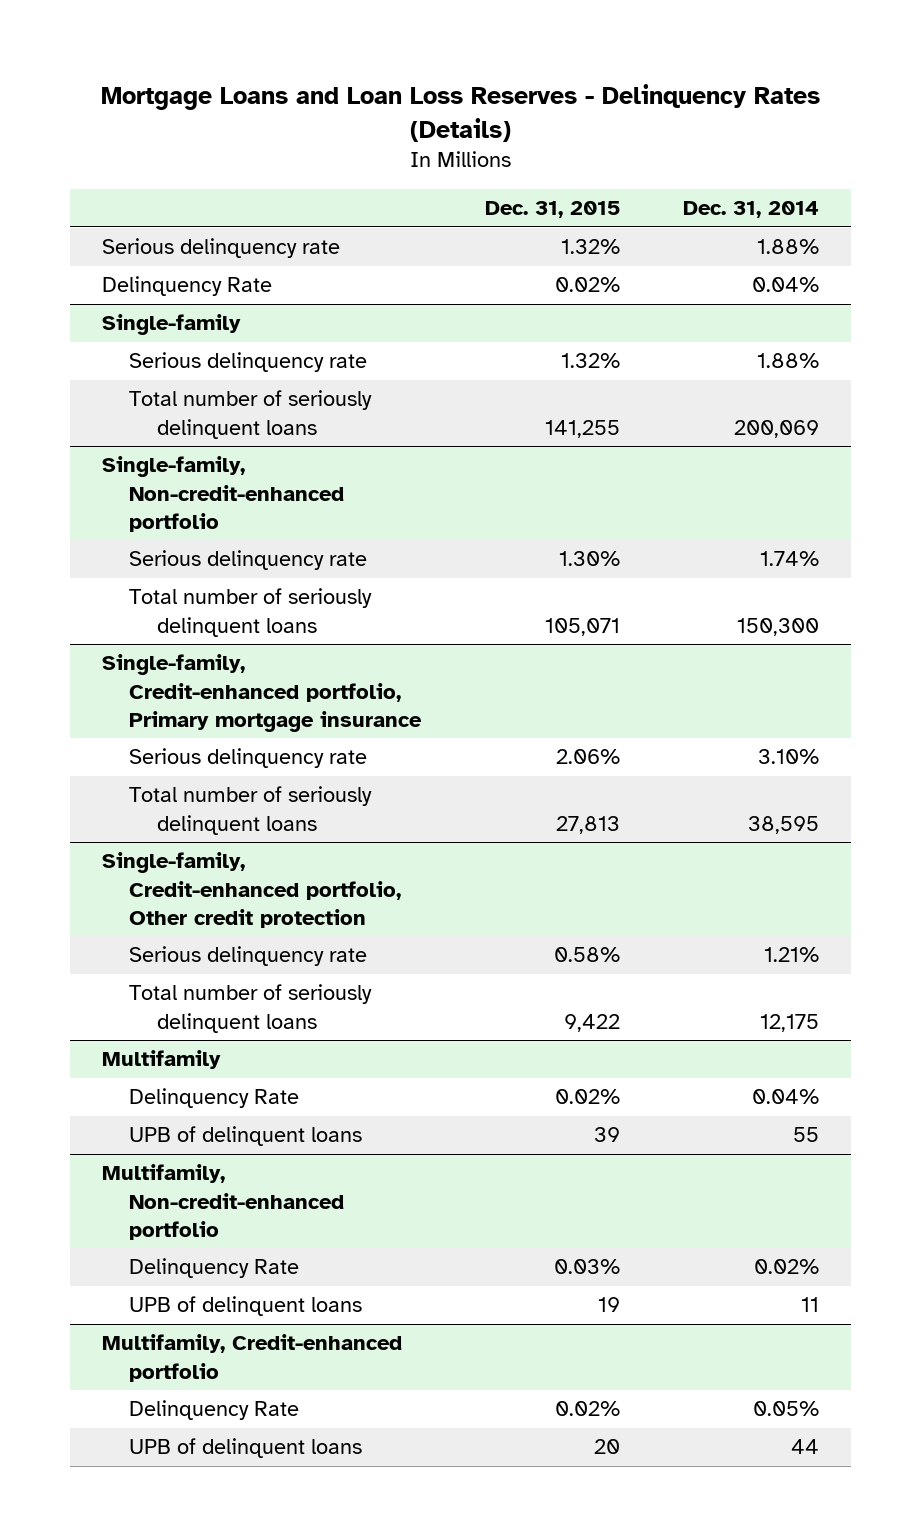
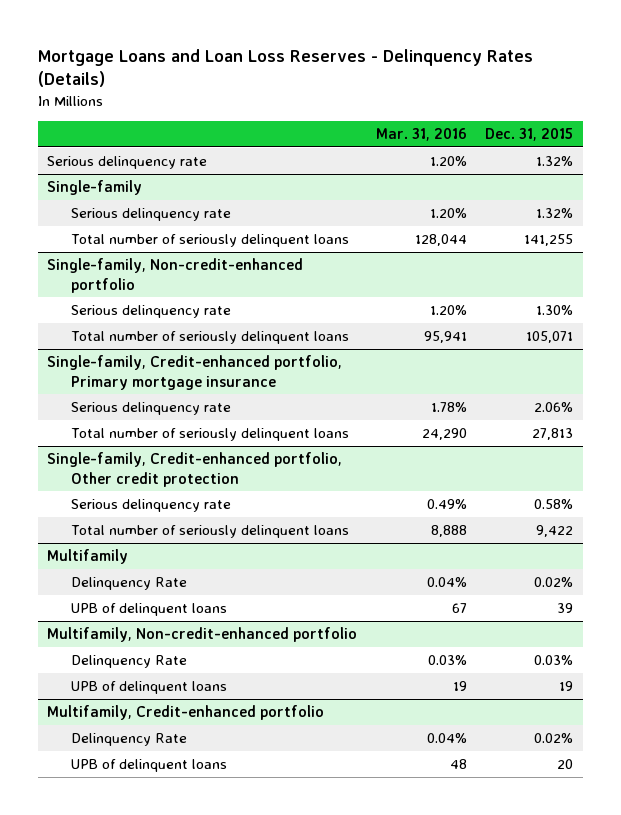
[683,201,820,219] Dec. 31, 2014 -> none
none -> [375,127,467,141] Mar. 31, 2016
[101,276,272,297] Delinquency Rate -> none

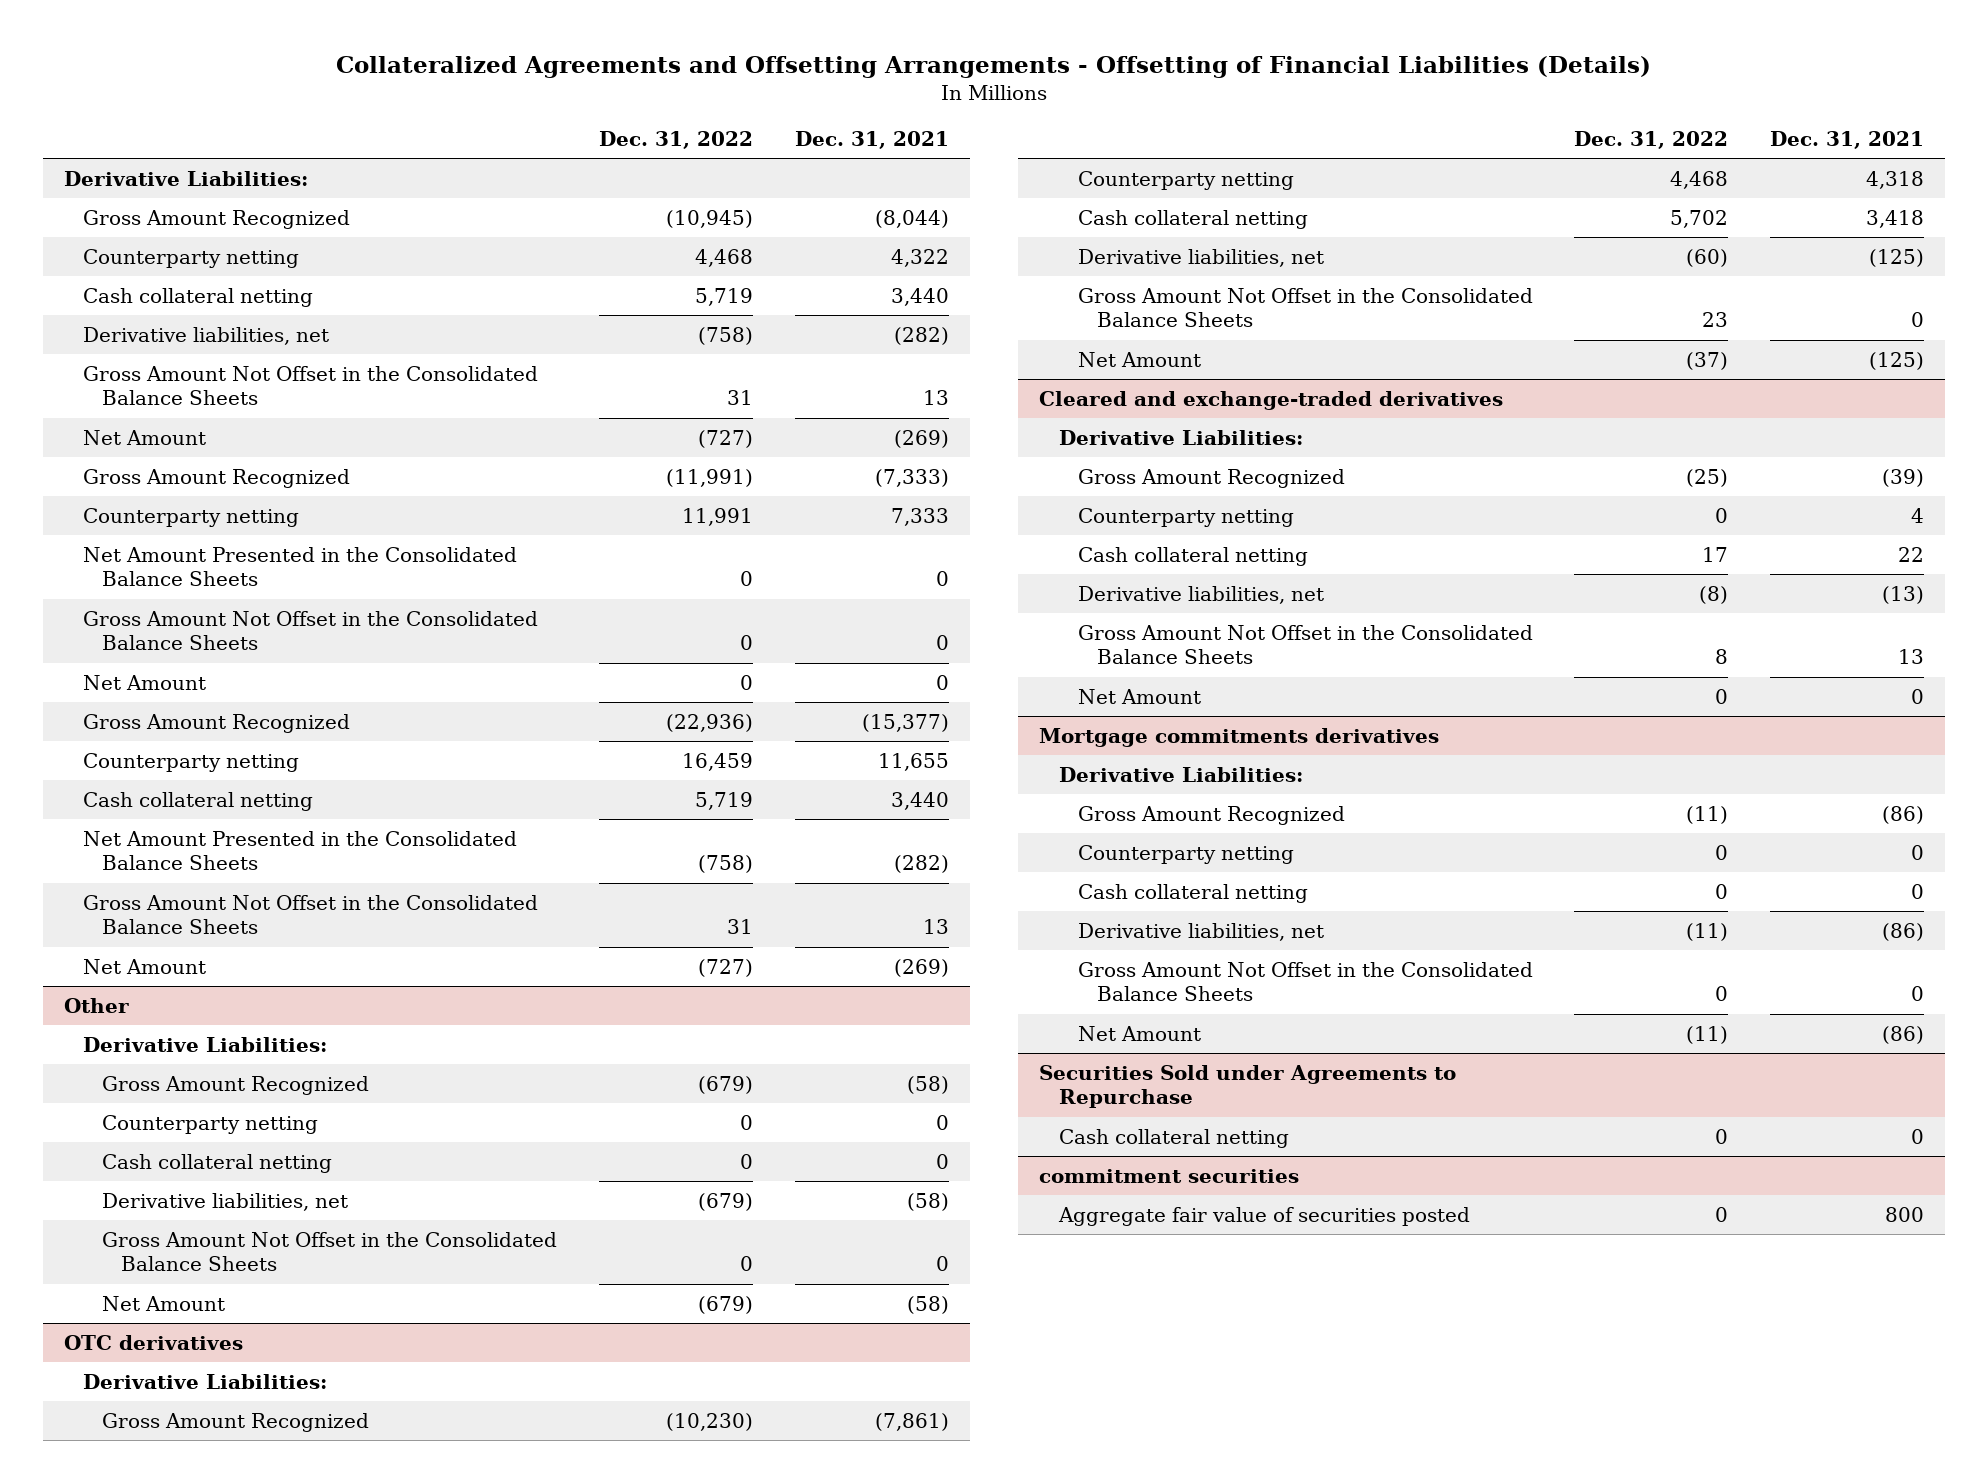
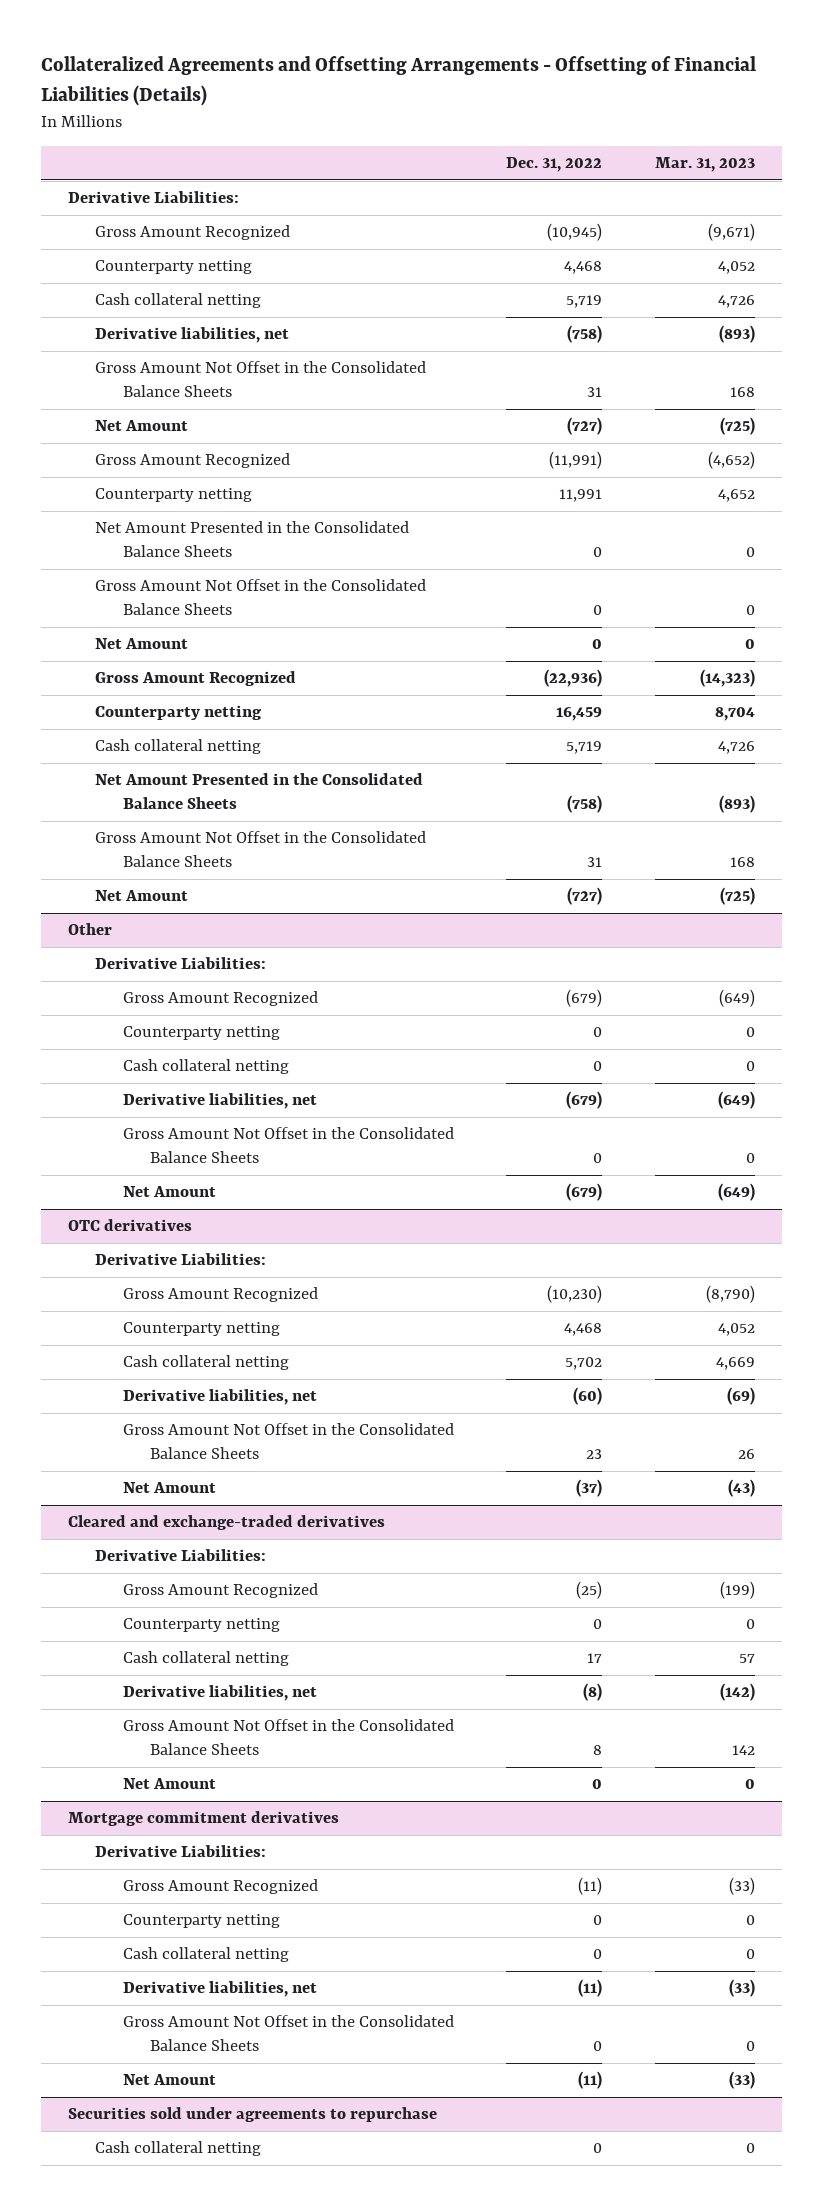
[794,130,949,149] Dec. 31, 2021 -> none
none -> [655,157,756,173] Mar. 31, 2023
[1039,727,1440,747] Mortgage commitments derivatives -> [67,1811,339,1827] Mortgage commitment derivatives
[1039,1064,1457,1109] Securities Sold under Agreements to Repurchase -> [67,2107,437,2123] Securities sold under agreements to repurchase
[1039,1168,1300,1183] commitment securities -> none
[1057,1206,1470,1226] Aggregate fair value of securities posted -> none

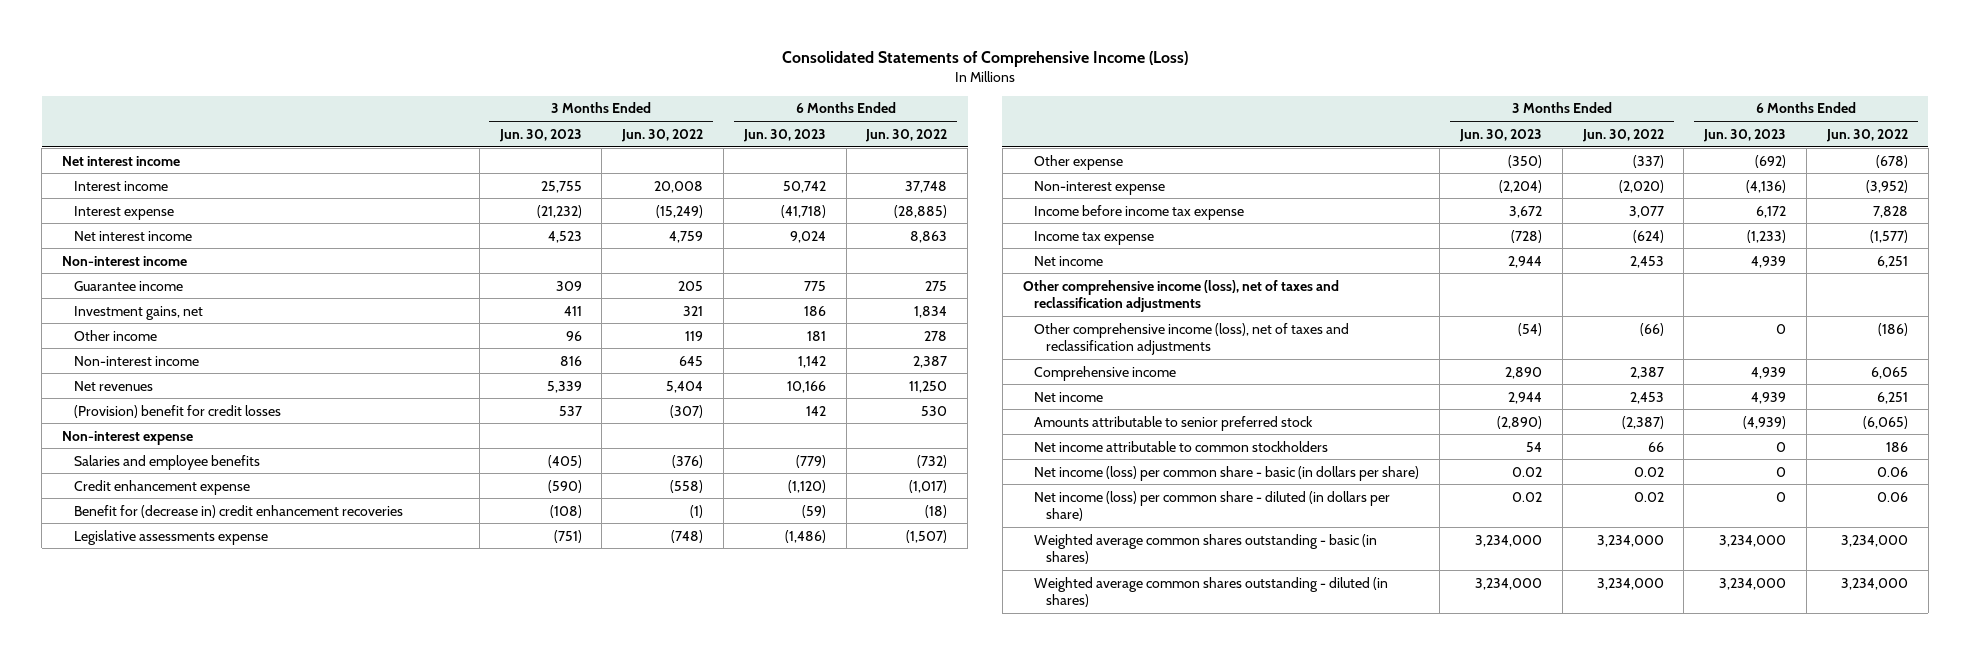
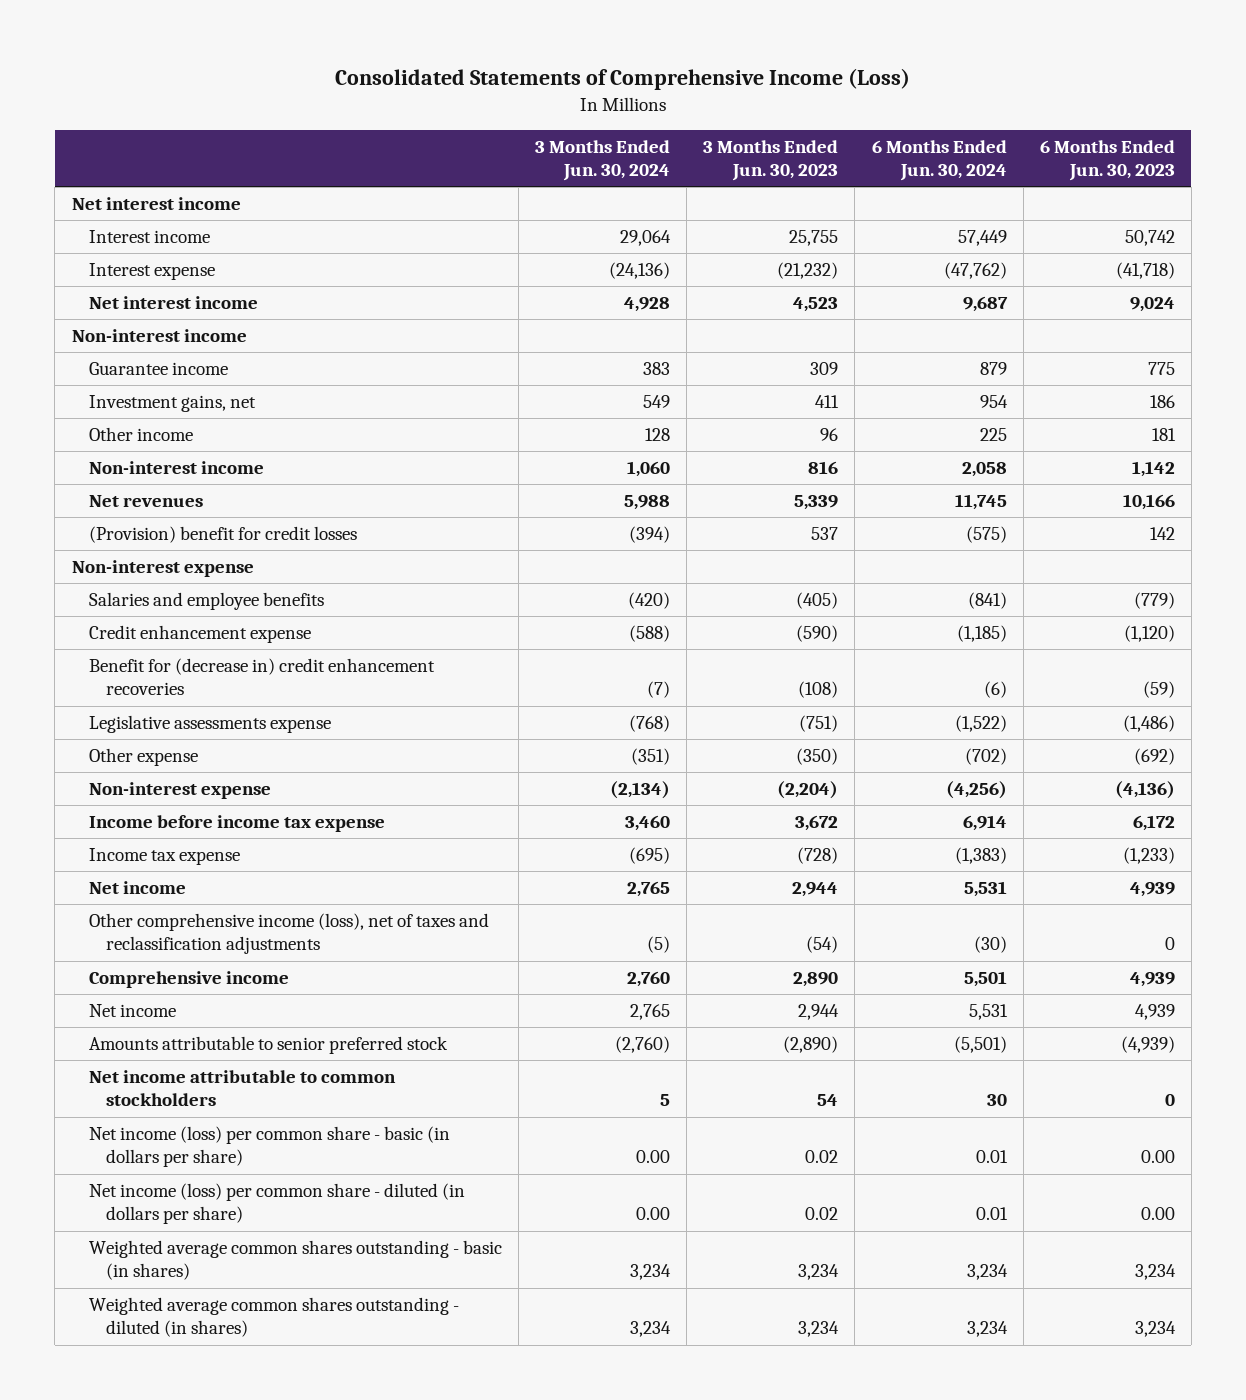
[621,128,704,142] Jun. 30, 2022 -> none
[865,128,948,142] Jun. 30, 2022 -> none
none -> [534,140,670,182] 3 Months Ended Jun. 30, 2024
none -> [871,140,1007,182] 6 Months Ended Jun. 30, 2024
[1022,279,1339,312] Other comprehensive income (loss), net of taxes and reclassification adjustments -> none
[1776,466,1787,477] 0 -> [1140,1150,1175,1164] 0.00
[1776,491,1787,502] 0 -> [1140,1207,1175,1221] 0.00
[1475,534,1543,547] 3,234,000 -> [798,1264,840,1281] 3,234
[1719,534,1787,547] 3,234,000 -> [1134,1264,1176,1281] 3,234
[1475,577,1543,590] 3,234,000 -> [798,1321,840,1338] 3,234
[1719,577,1787,590] 3,234,000 -> [1134,1321,1176,1338] 3,234

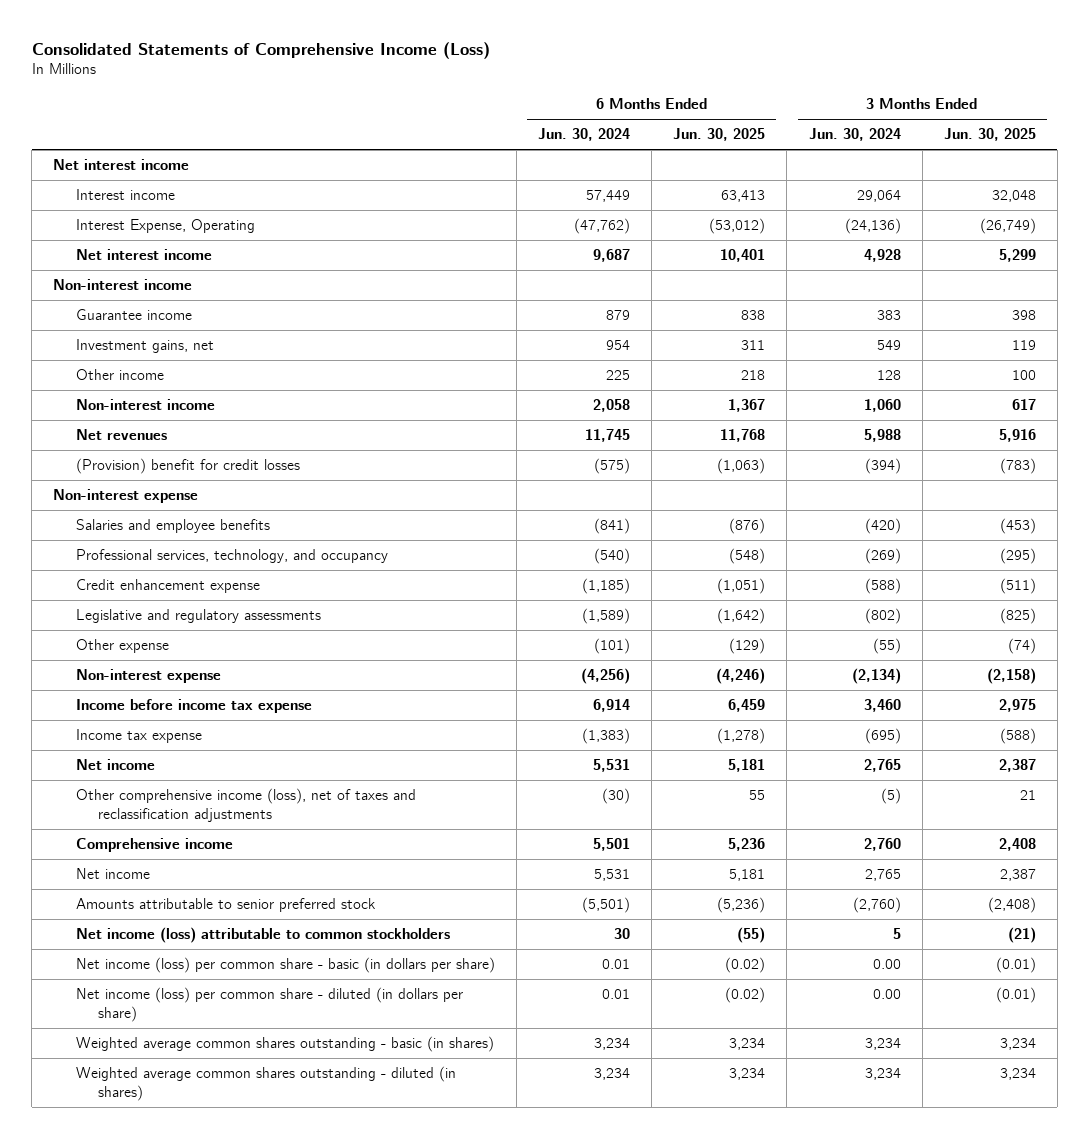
[703,140,839,182] 3 Months Ended Jun. 30, 2023 -> none
[1039,140,1175,182] 6 Months Ended Jun. 30, 2023 -> none
none -> [673,128,766,142] Jun. 30, 2025
none -> [943,128,1036,142] Jun. 30, 2025
[88,263,215,281] Interest expense -> [75,219,255,234] Interest Expense, Operating
none -> [75,549,388,564] Professional services, technology, and occupancy
[88,658,435,696] Benefit for (decrease in) credit enhancement recoveries -> none
[88,715,331,734] Legislative assessments expense -> [75,609,321,624] Legislative and regulatory assessments
[628,715,670,733] (768) -> [864,608,901,625] (802)
[954,715,1007,733] (1,522) -> [582,608,631,625] (1,589)
[630,748,670,766] (351) -> [872,638,901,655] (55)
[964,748,1007,766] (702) -> [594,638,631,655] (101)
[88,1070,396,1107] Net income attributable to common stockholders -> [75,927,450,944] Net income (loss) attributable to common stockholders

